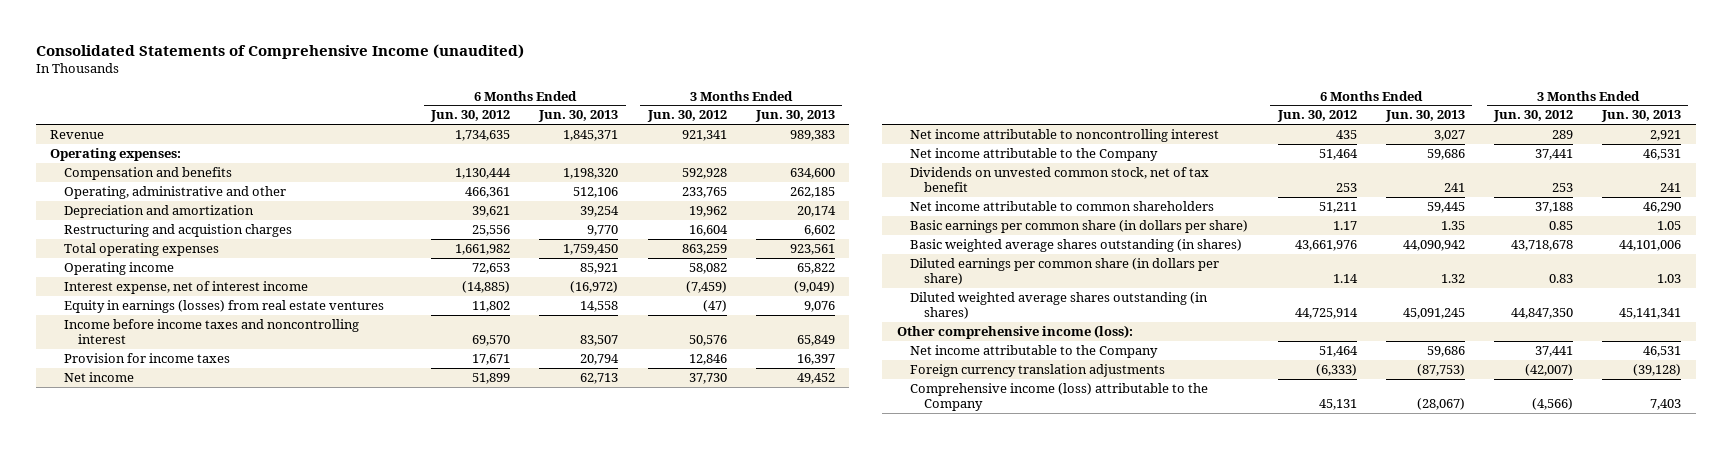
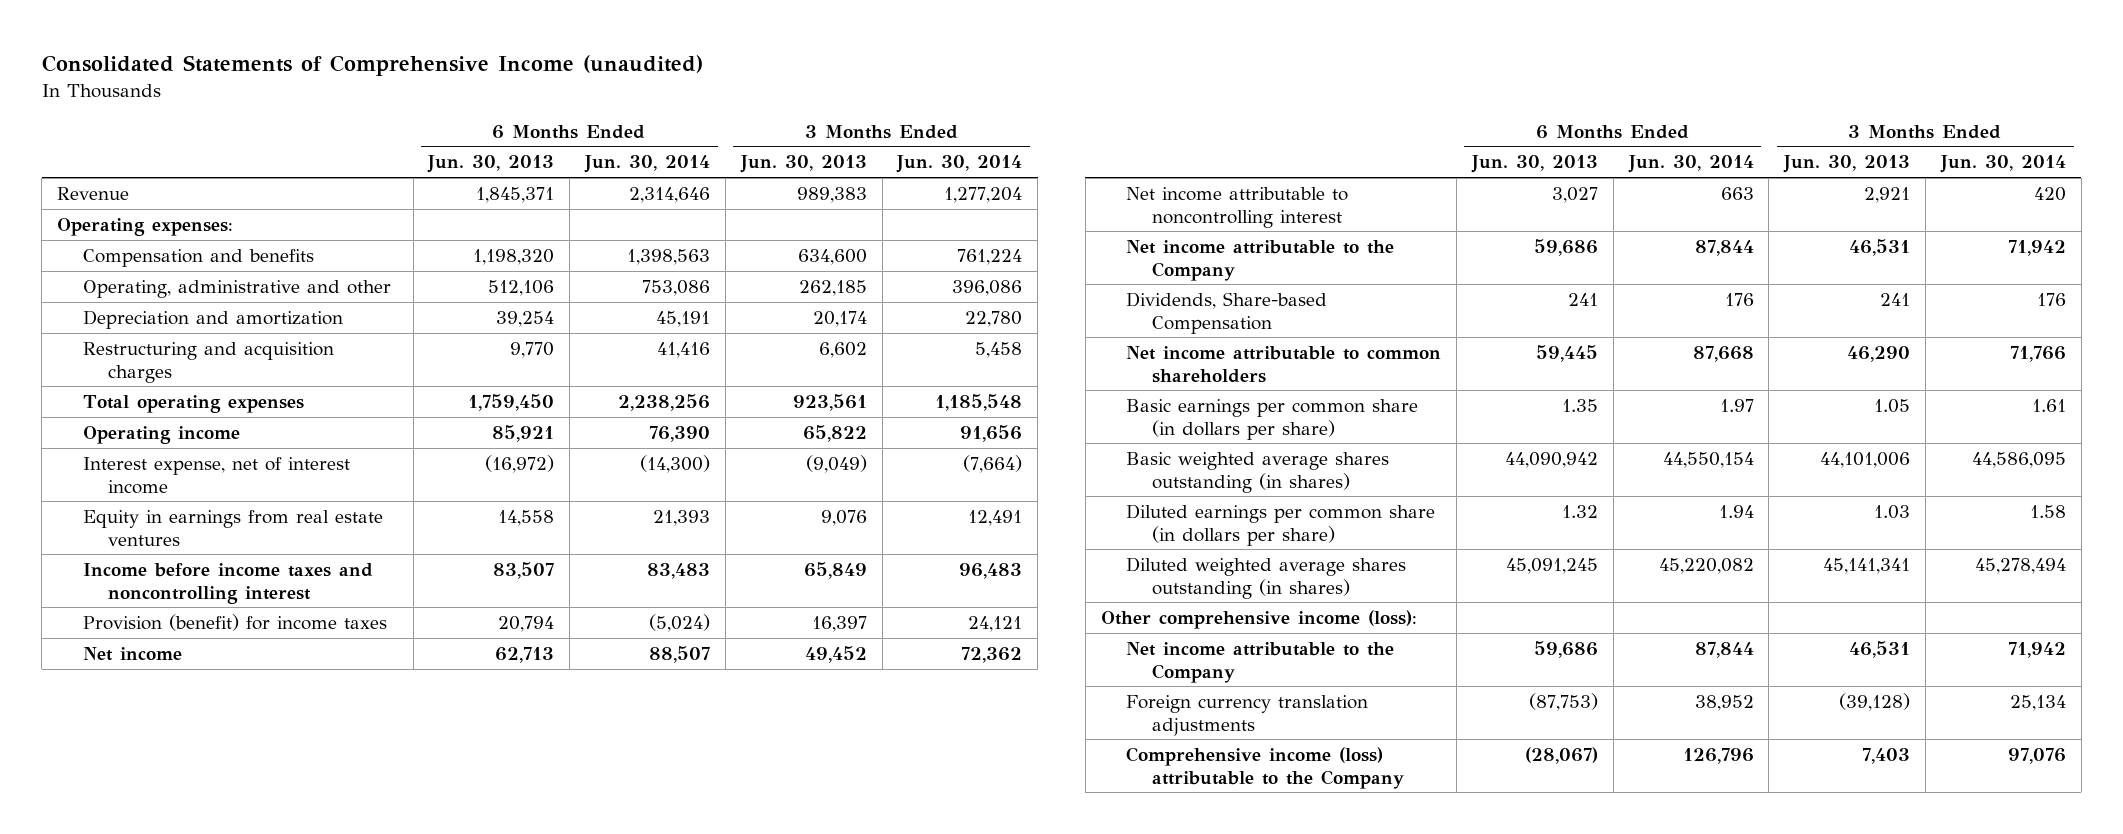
[430,110,511,123] Jun. 30, 2012 -> none
[646,110,727,123] Jun. 30, 2012 -> none
none -> [584,155,711,174] Jun. 30, 2014
none -> [896,155,1023,174] Jun. 30, 2014
[64,224,293,238] Restructuring and acquistion charges -> [82,341,334,383] Restructuring and acquisition charges
[64,300,385,314] Equity in earnings (losses) from real estate ventures -> [82,509,383,546] Equity in earnings from real estate ventures
[64,353,231,364] Provision for income taxes -> [82,613,387,631] Provision (benefit) for income taxes
[910,167,1210,193] Dividends on unvested common stock, net of tax benefit -> [1126,291,1328,334] Dividends, Share-based Compensation

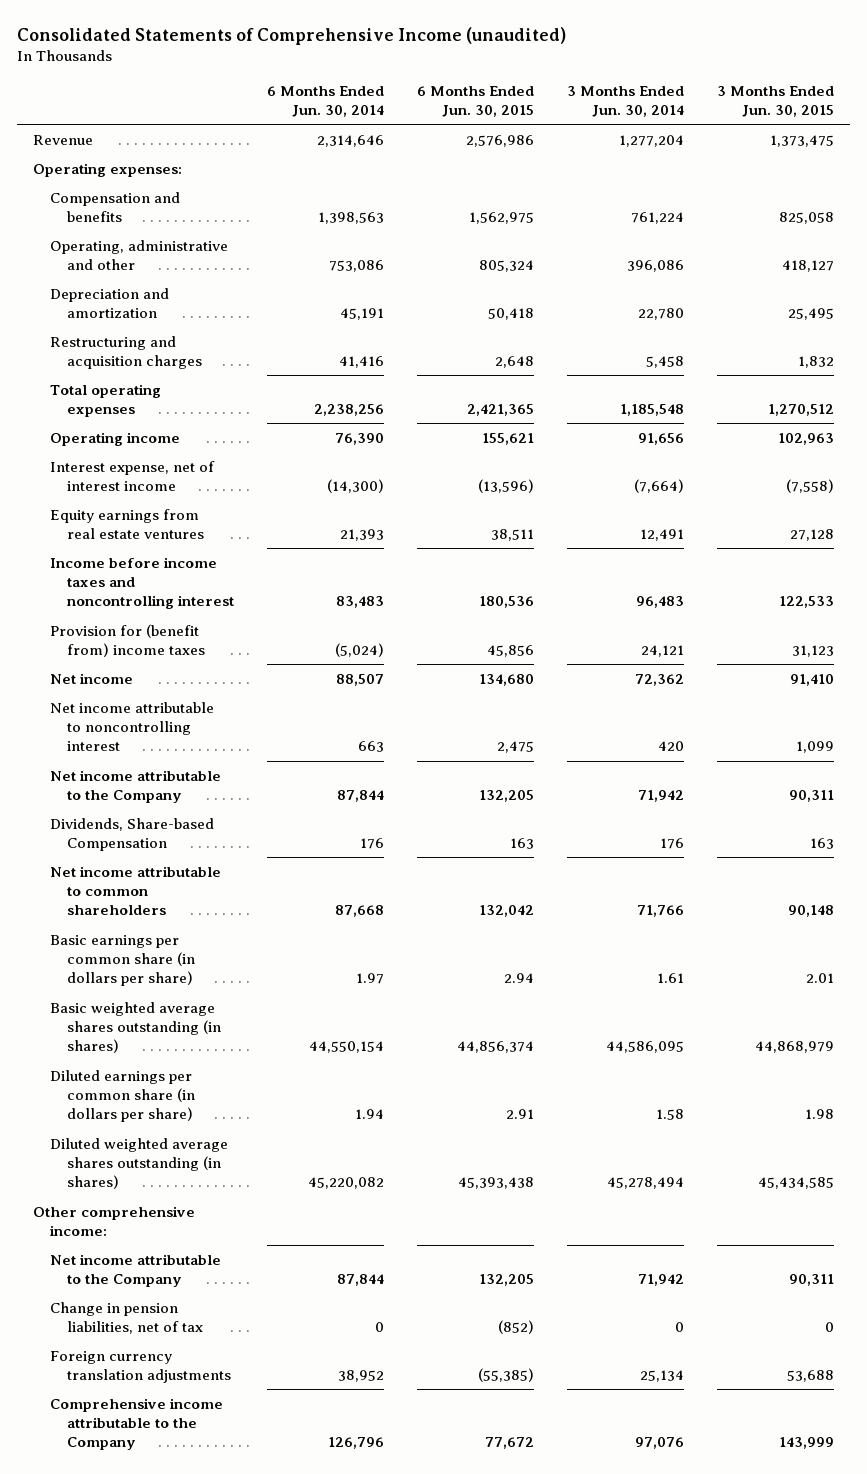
[427,155,555,174] Jun. 30, 2013 -> none
[739,155,867,174] Jun. 30, 2013 -> none
none -> [416,85,534,118] 6 Months Ended Jun. 30, 2015
none -> [716,85,834,118] 3 Months Ended Jun. 30, 2015
[82,509,383,546] Equity in earnings from real estate ventures -> [50,508,204,540] Equity earnings from real estate ventures
[82,613,387,631] Provision (benefit) for income taxes -> [50,623,205,658] Provision for (benefit from) income taxes
[1100,609,1417,629] Other comprehensive income (loss): -> [33,1205,196,1237] Other comprehensive income:
none -> [50,1301,203,1335] Change in pension liabilities, net of tax
[1126,746,1404,789] Comprehensive income (loss) attributable to the Company -> [50,1397,224,1451] Comprehensive income attributable to the Company

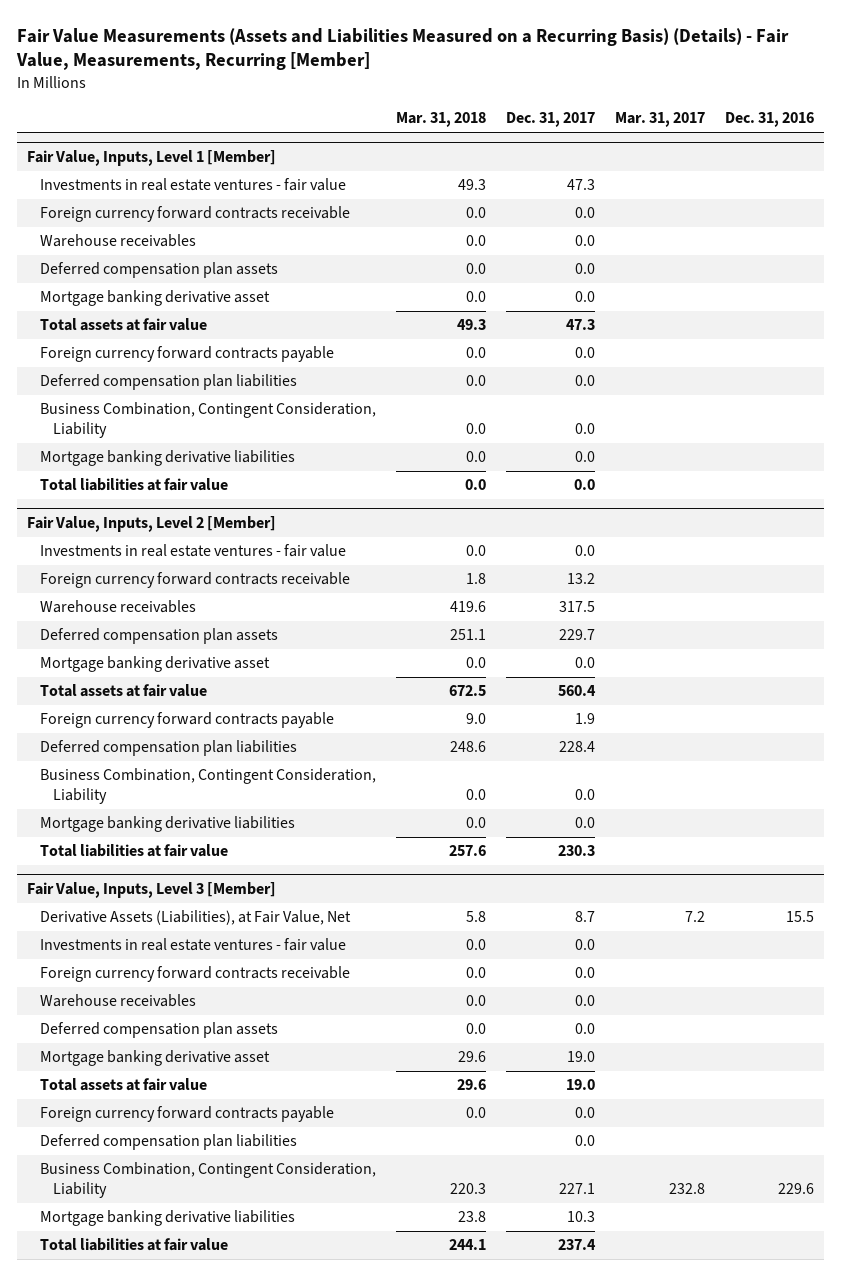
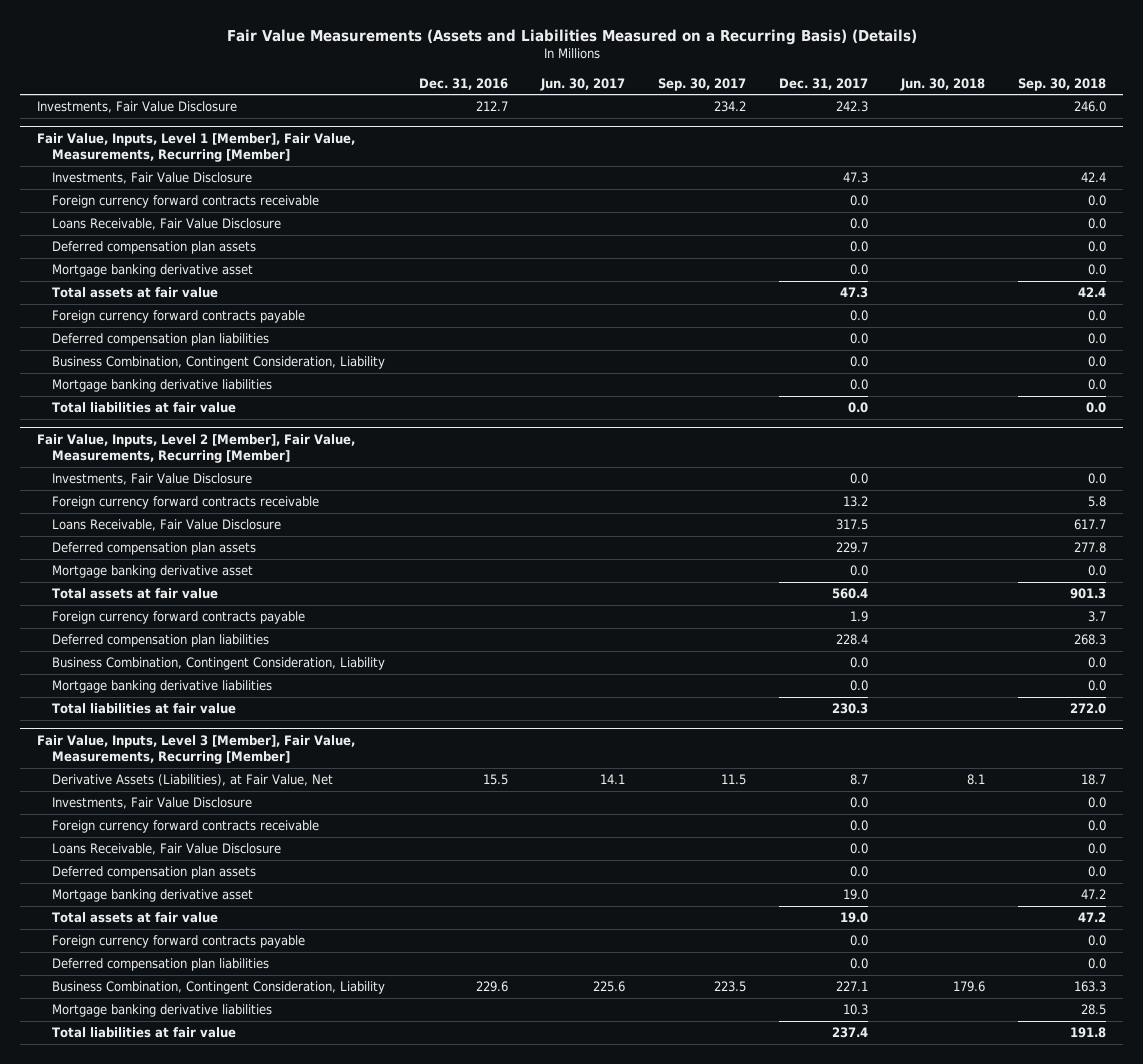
[15,27,789,71] Fair Value Measurements (Assets and Liabilities Measured on a Recurring Basis) (Details) - Fair Value, Measurements, Recurring [Member] -> [226,28,917,45] Fair Value Measurements (Assets and Liabilities Measured on a Recurring Basis) (Details)
[395,112,486,128] Mar. 31, 2018 -> none
[614,112,705,128] Mar. 31, 2017 -> none
none -> [539,77,625,91] Jun. 30, 2017
none -> [657,77,746,91] Sep. 30, 2017
none -> [900,77,986,91] Jun. 30, 2018
none -> [1018,77,1107,91] Sep. 30, 2018
none -> [36,101,237,114] Investments, Fair Value Disclosure
[26,150,276,167] Fair Value, Inputs, Level 1 [Member] -> [36,132,355,163] Fair Value, Inputs, Level 1 [Member], Fair Value, Measurements, Recurring [Member]
[40,178,347,192] Investments in real estate ventures - fair value -> [52,172,253,185] Investments, Fair Value Disclosure
[40,234,197,248] Warehouse receivables -> none
none -> [52,218,282,231] Loans Receivable, Fair Value Disclosure
[40,544,347,558] Investments in real estate ventures - fair value -> none
[26,516,276,533] Fair Value, Inputs, Level 2 [Member] -> [36,433,355,464] Fair Value, Inputs, Level 2 [Member], Fair Value, Measurements, Recurring [Member]
none -> [52,473,253,486] Investments, Fair Value Disclosure
[40,600,197,614] Warehouse receivables -> [52,519,282,532] Loans Receivable, Fair Value Disclosure
[26,882,276,899] Fair Value, Inputs, Level 3 [Member] -> [36,734,355,765] Fair Value, Inputs, Level 3 [Member], Fair Value, Measurements, Recurring [Member]
[40,938,347,952] Investments in real estate ventures - fair value -> none
none -> [52,797,253,810] Investments, Fair Value Disclosure
[40,994,197,1008] Warehouse receivables -> none
none -> [52,843,282,856] Loans Receivable, Fair Value Disclosure

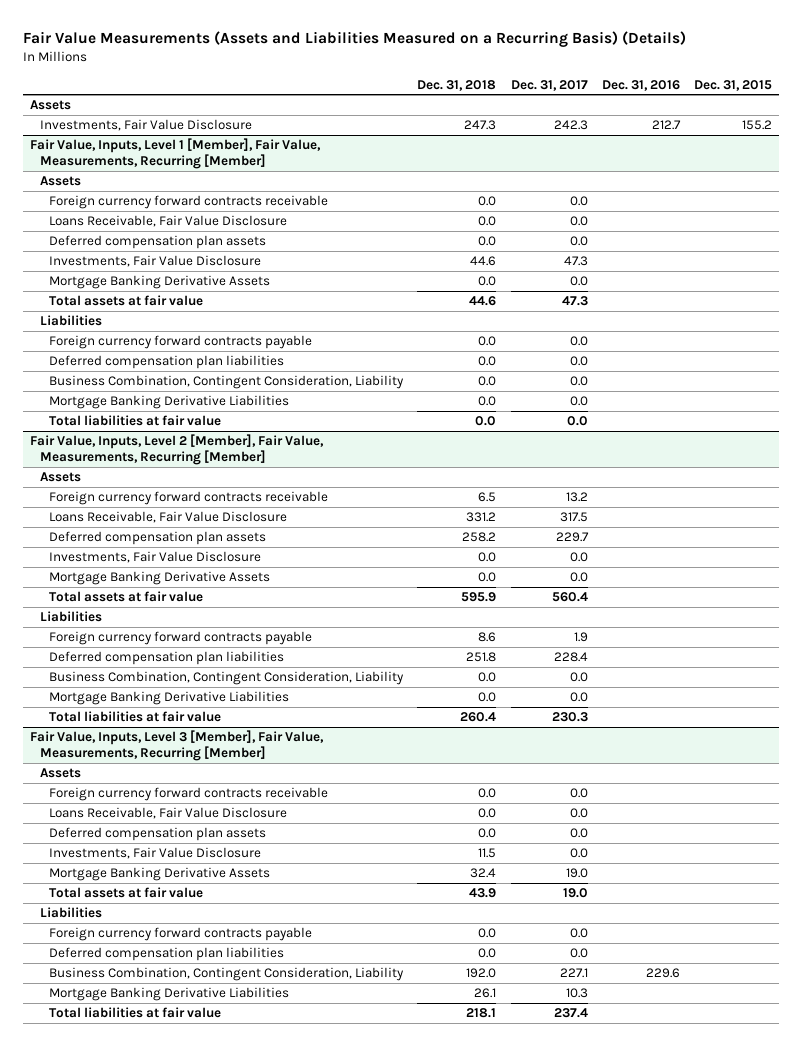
[539,77,625,91] Jun. 30, 2017 -> none
[657,77,746,91] Sep. 30, 2017 -> none
[900,77,986,91] Jun. 30, 2018 -> none
[1018,77,1107,91] Sep. 30, 2018 -> none
none -> [417,79,497,91] Dec. 31, 2018
none -> [693,79,772,91] Dec. 31, 2015
none -> [29,100,71,111] Assets
none -> [39,176,81,187] Assets
[52,172,253,185] Investments, Fair Value Disclosure -> [49,255,262,268] Investments, Fair Value Disclosure
[52,264,254,278] Mortgage banking derivative asset -> [49,275,271,290] Mortgage Banking Derivative Assets
none -> [39,315,102,327] Liabilities
[52,379,273,393] Mortgage banking derivative liabilities -> [49,395,290,410] Mortgage Banking Derivative Liabilities
none -> [39,472,81,483] Assets
[52,473,253,486] Investments, Fair Value Disclosure -> [49,551,262,564] Investments, Fair Value Disclosure
[52,565,254,579] Mortgage banking derivative asset -> [49,571,271,586] Mortgage Banking Derivative Assets
none -> [39,611,102,623] Liabilities
[52,680,273,694] Mortgage banking derivative liabilities -> [49,691,290,706] Mortgage Banking Derivative Liabilities
[52,774,334,787] Derivative Assets (Liabilities), at Fair Value, Net -> none
none -> [39,768,81,779] Assets
[52,797,253,810] Investments, Fair Value Disclosure -> [49,847,262,860] Investments, Fair Value Disclosure
[52,889,254,903] Mortgage banking derivative asset -> [49,867,271,882] Mortgage Banking Derivative Assets
none -> [39,907,102,919] Liabilities
[52,1004,273,1018] Mortgage banking derivative liabilities -> [49,987,290,1002] Mortgage Banking Derivative Liabilities

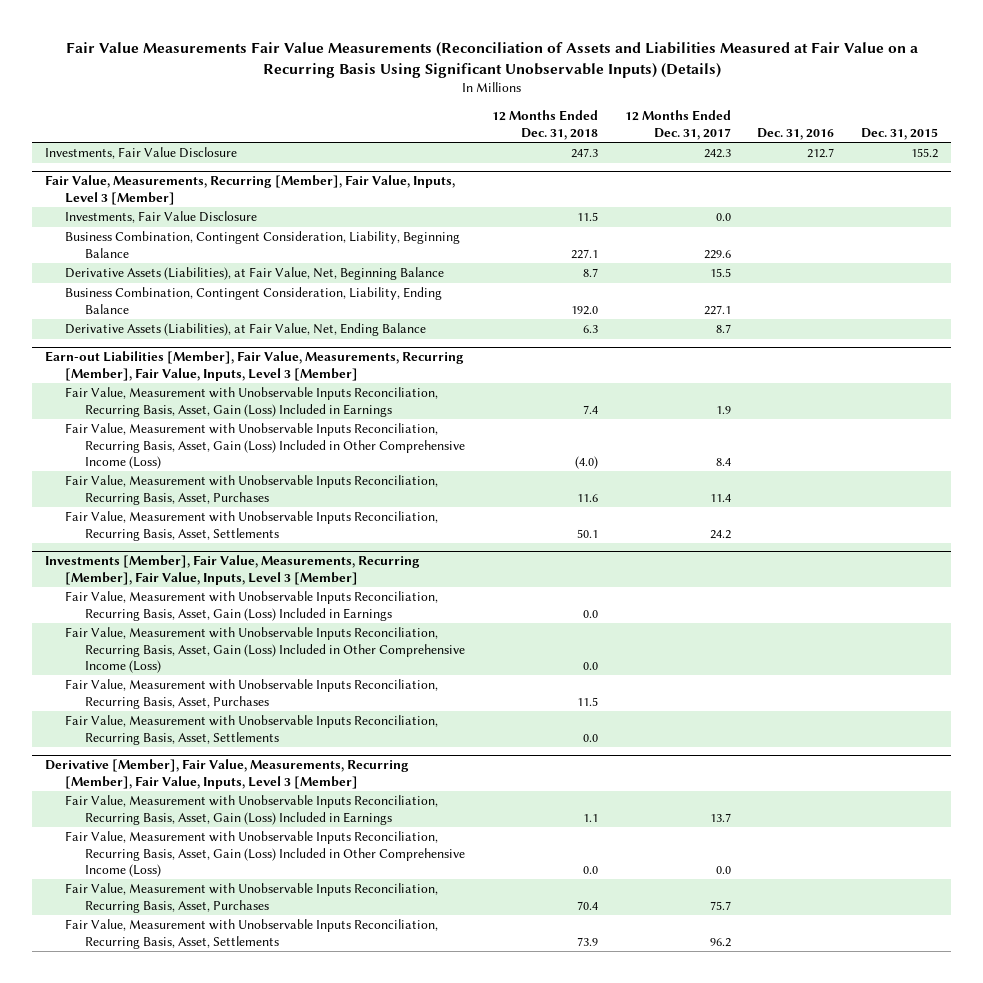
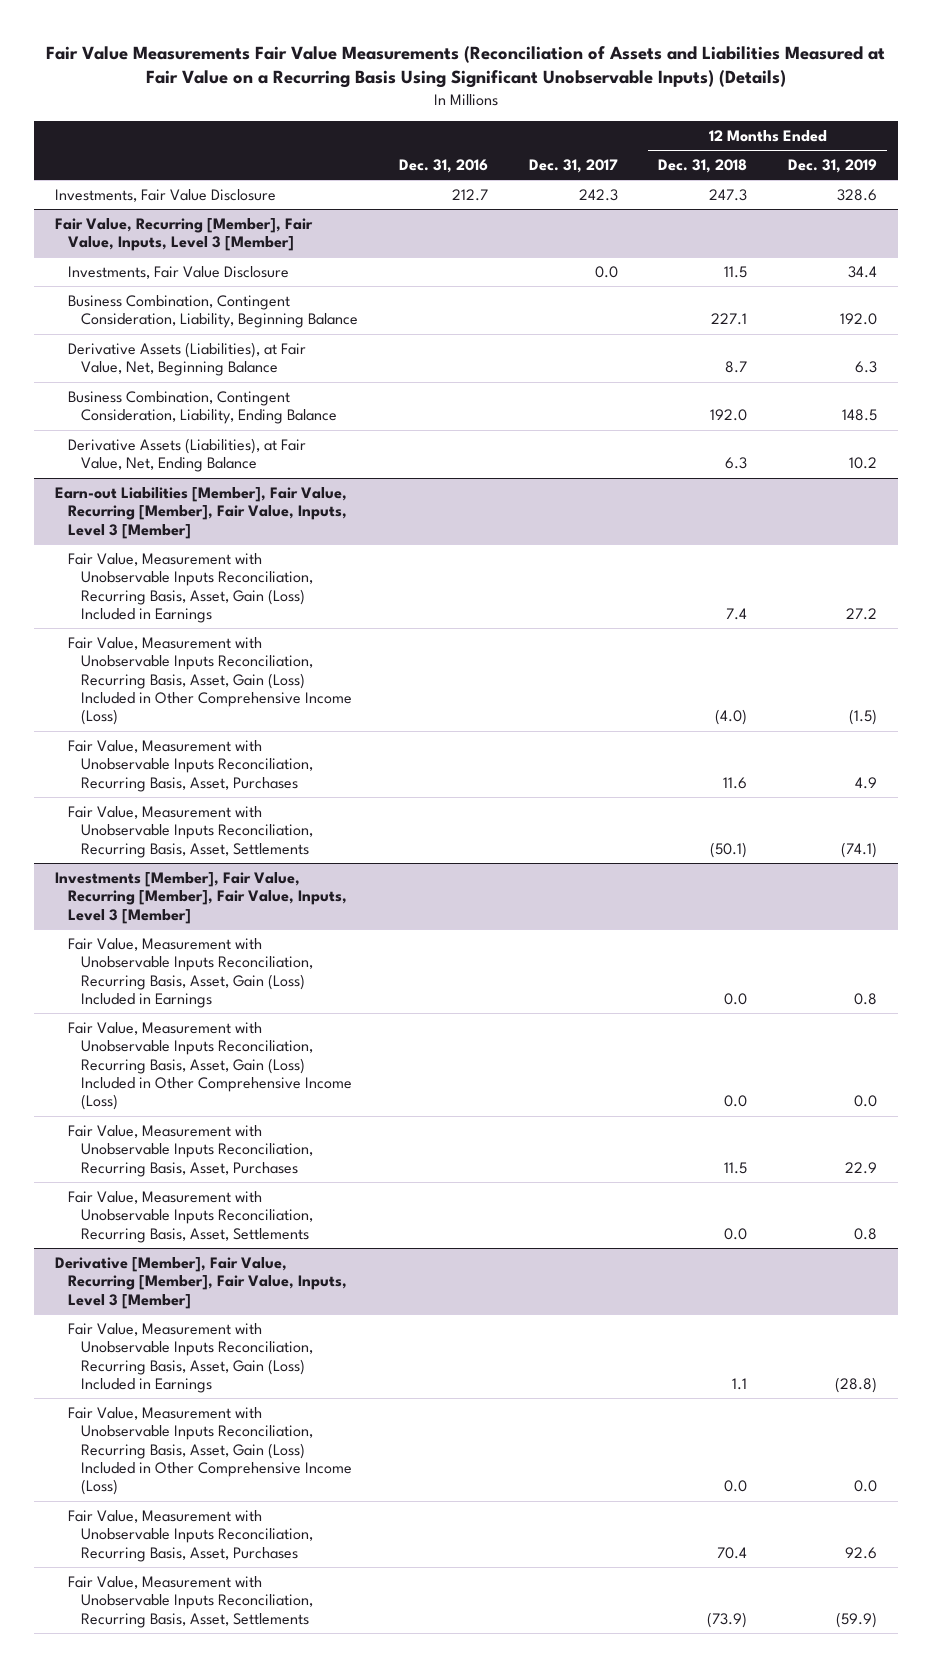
[624,110,731,140] 12 Months Ended Dec. 31, 2017 -> none
[861,127,939,140] Dec. 31, 2015 -> none
none -> [528,158,618,173] Dec. 31, 2017
none -> [788,158,878,173] Dec. 31, 2019
[45,175,456,205] Fair Value, Measurements, Recurring [Member], Fair Value, Inputs, Level 3 [Member] -> [54,217,313,252] Fair Value, Recurring [Member], Fair Value, Inputs, Level 3 [Member]
[45,351,465,381] Earn-out Liabilities [Member], Fair Value, Measurements, Recurring [Member], Fair Value, Inputs, Level 3 [Member] -> [54,486,347,539] Earn-out Liabilities [Member], Fair Value, Recurring [Member], Fair Value, Inputs, Level 3 [Member]
[577,528,599,538] 50.1 -> [710,841,748,858] (50.1)
[45,555,421,585] Investments [Member], Fair Value, Measurements, Recurring [Member], Fair Value, Inputs, Level 3 [Member] -> [54,871,347,924] Investments [Member], Fair Value, Recurring [Member], Fair Value, Inputs, Level 3 [Member]
[45,759,410,789] Derivative [Member], Fair Value, Measurements, Recurring [Member], Fair Value, Inputs, Level 3 [Member] -> [54,1256,347,1309] Derivative [Member], Fair Value, Recurring [Member], Fair Value, Inputs, Level 3 [Member]
[577,936,599,946] 73.9 -> [707,1611,748,1628] (73.9)

